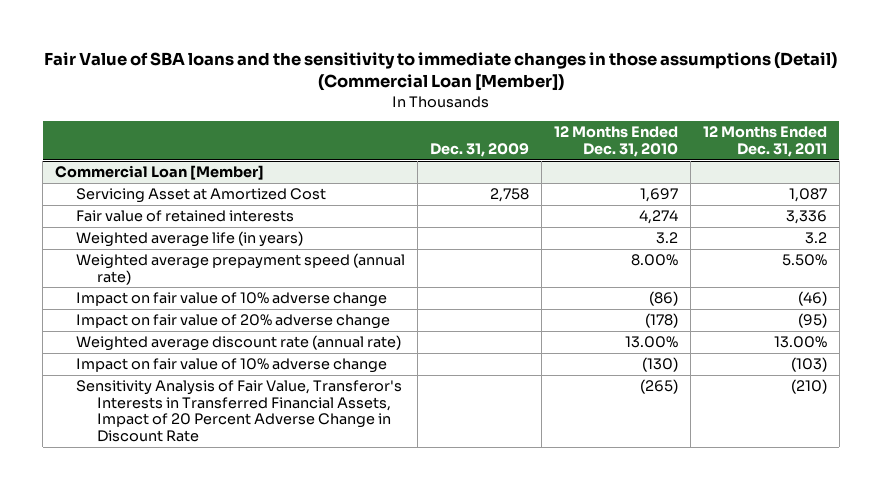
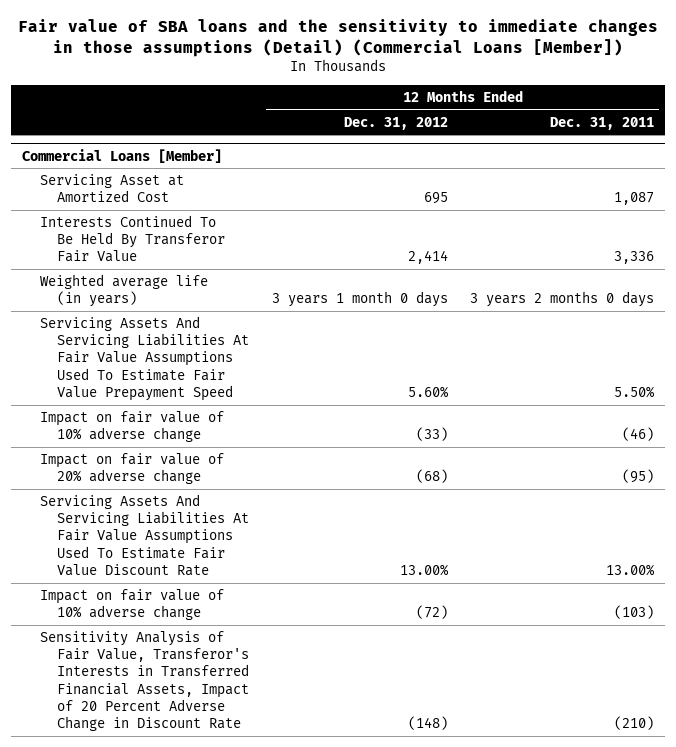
[43,51,837,92] Fair Value of SBA loans and the sensitivity to immediate changes in those assumptions (Detail) (Commercial Loan [Member]) -> [17,19,658,58] Fair value of SBA loans and the sensitivity to immediate changes in those assumptions (Detail) (Commercial Loans [Member])
[430,143,530,158] Dec. 31, 2009 -> none
[553,126,678,158] 12 Months Ended Dec. 31, 2010 -> none
none -> [343,116,448,130] Dec. 31, 2012
[54,165,264,181] Commercial Loan [Member] -> [22,148,223,163] Commercial Loans [Member]
[76,210,295,223] Fair value of retained interests -> [39,215,226,263] Interests Continued To Be Held By Transferor Fair Value
[804,232,827,245] 3.2 -> [469,291,654,308] 3 years 2 months 0 days
[76,253,406,285] Weighted average prepayment speed (annual rate) -> [39,316,250,401] Servicing Assets And Servicing Liabilities At Fair Value Assumptions Used To Estimate Fair Value Prepayment Speed
[76,335,402,352] Weighted average discount rate (annual rate) -> [39,494,250,576] Servicing Assets And Servicing Liabilities At Fair Value Assumptions Used To Estimate Fair Value Discount Rate

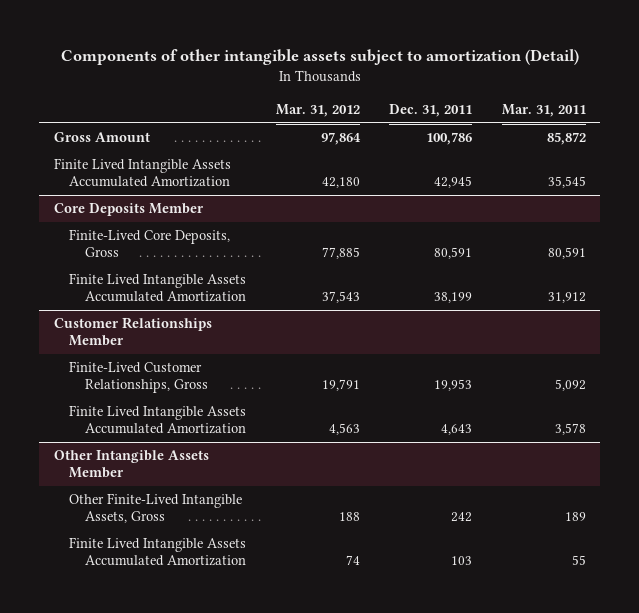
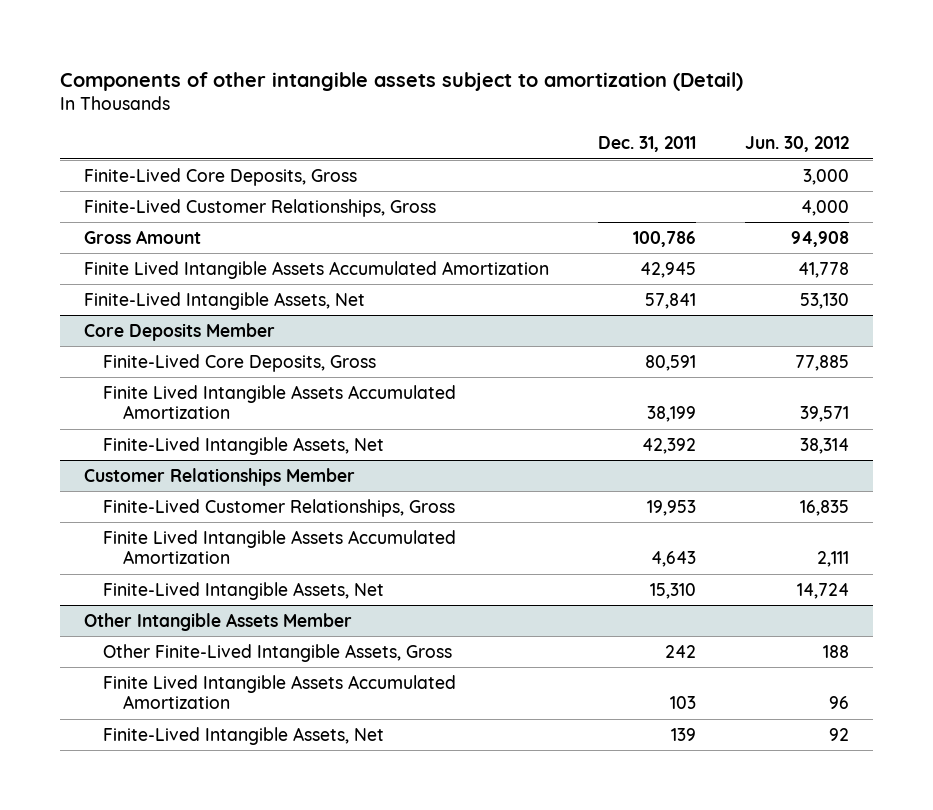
[275,103,360,117] Mar. 31, 2012 -> none
[501,103,586,117] Mar. 31, 2011 -> none
none -> [744,136,849,153] Jun. 30, 2012
none -> [84,167,358,186] Finite-Lived Core Deposits, Gross
none -> [84,198,437,217] Finite-Lived Customer Relationships, Gross
none -> [84,291,366,310] Finite-Lived Intangible Assets, Net
none -> [103,436,385,455] Finite-Lived Intangible Assets, Net
none -> [103,581,385,600] Finite-Lived Intangible Assets, Net
none -> [103,726,385,745] Finite-Lived Intangible Assets, Net

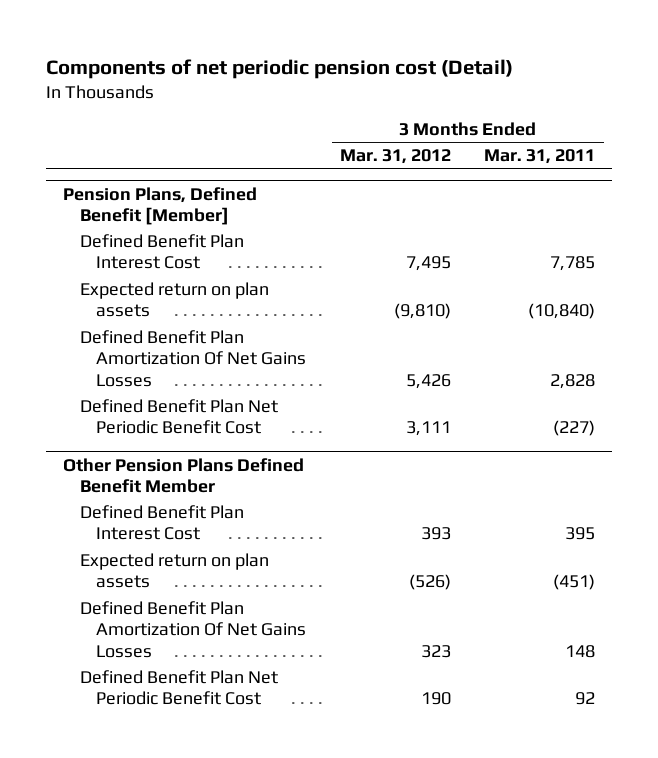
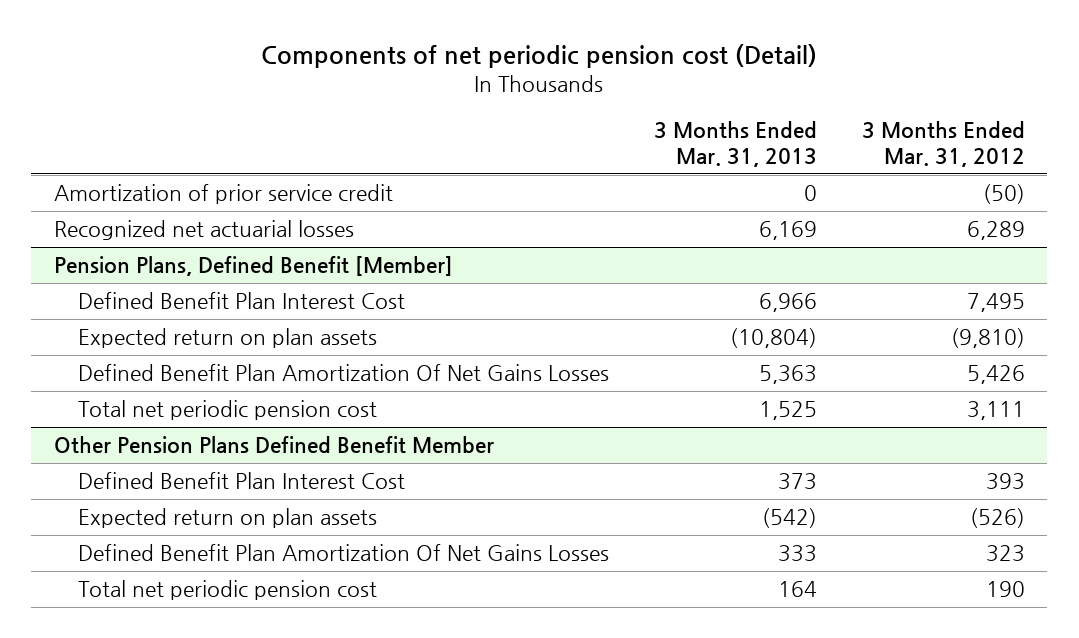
[484,149,596,165] Mar. 31, 2011 -> none
none -> [654,121,818,167] 3 Months Ended Mar. 31, 2013
none -> [53,184,393,205] Amortization of prior service credit
none -> [53,220,354,241] Recognized net actuarial losses
[79,398,278,435] Defined Benefit Plan Net Periodic Benefit Cost -> [78,400,378,421] Total net periodic pension cost
[79,669,278,706] Defined Benefit Plan Net Periodic Benefit Cost -> [78,580,378,601] Total net periodic pension cost

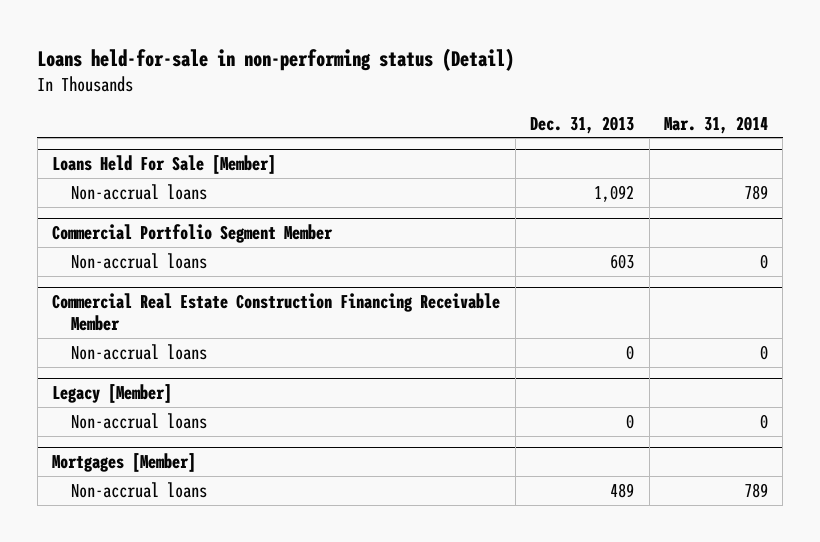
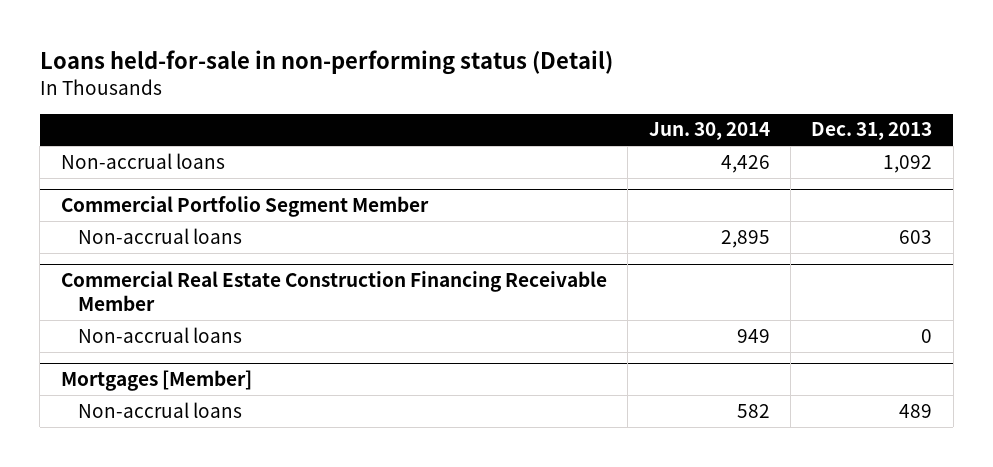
[664,115,769,134] Mar. 31, 2014 -> none
none -> [648,122,770,141] Jun. 30, 2014
[52,154,277,174] Loans Held For Sale [Member] -> none
[52,383,173,403] Legacy [Member] -> none
[71,412,208,429] Non-accrual loans -> none

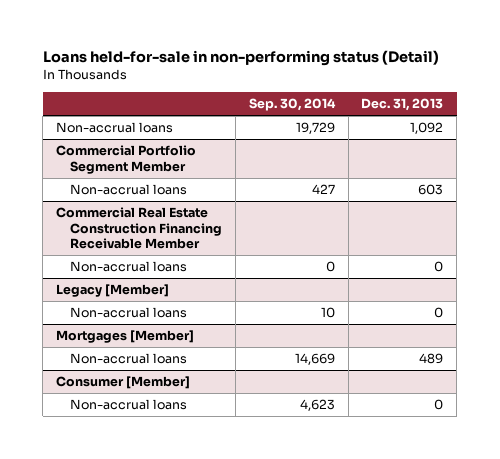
[648,122,770,141] Jun. 30, 2014 -> none
none -> [248,98,336,112] Sep. 30, 2014
none -> [56,284,170,298] Legacy [Member]
none -> [69,307,187,319] Non-accrual loans
none -> [56,376,191,390] Consumer [Member]
none -> [69,399,187,411] Non-accrual loans

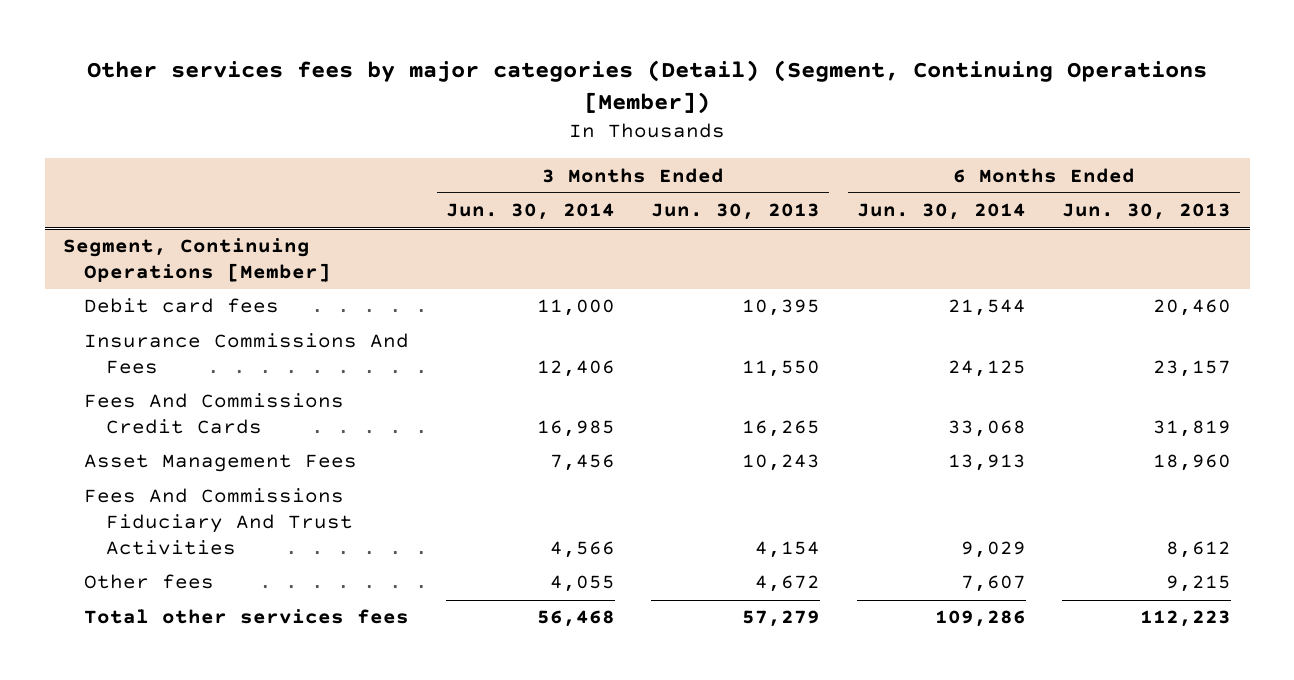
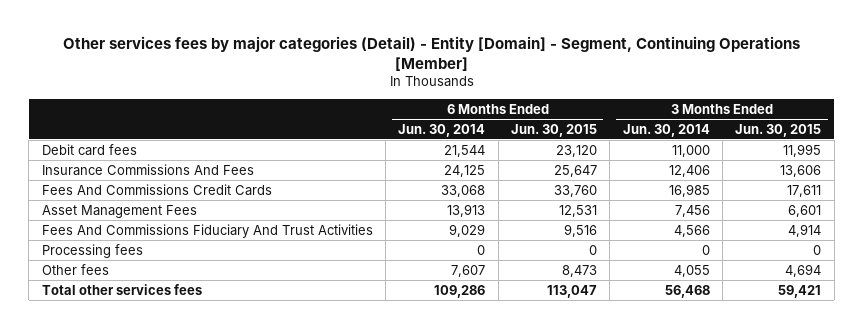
[87,60,1208,115] Other services fees by major categories (Detail) (Segment, Continuing Operations [Member]) -> [62,35,800,71] Other services fees by major categories (Detail) - Entity [Domain] - Segment, Continuing Operations [Member]
[651,203,821,221] Jun. 30, 2013 -> none
[1062,203,1232,221] Jun. 30, 2013 -> none
none -> [511,123,598,137] Jun. 30, 2015
none -> [735,123,822,137] Jun. 30, 2015
[63,238,332,283] Segment, Continuing Operations [Member] -> none
none -> [41,243,143,258] Processing fees

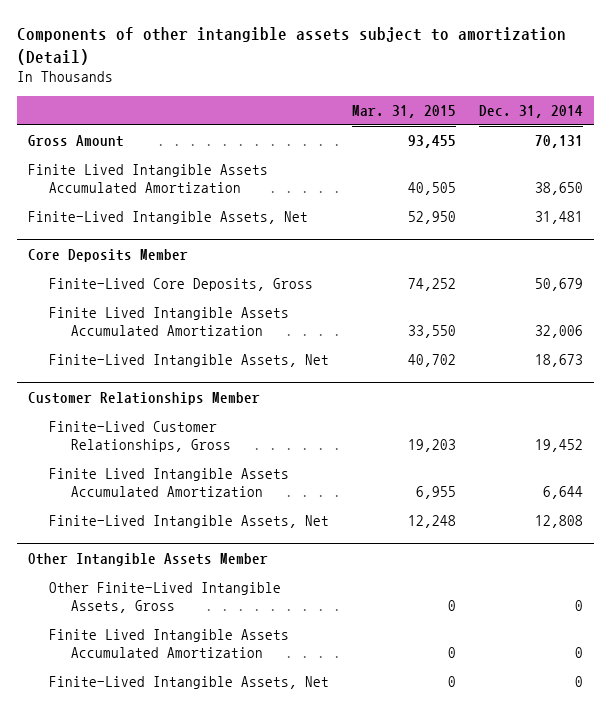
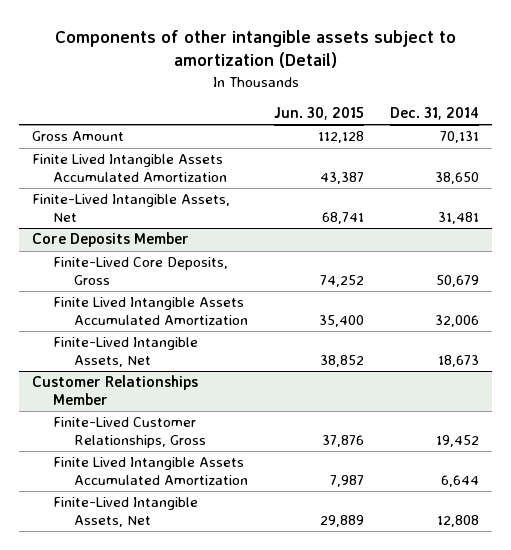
[351,104,456,118] Mar. 31, 2015 -> none
none -> [274,107,365,121] Jun. 30, 2015
[27,553,268,567] Other Intangible Assets Member -> none
[49,582,282,613] Other Finite-Lived Intangible Assets, Gross -> none
[49,629,290,658] Finite Lived Intangible Assets Accumulated Amortization -> none
[49,676,330,690] Finite-Lived Intangible Assets, Net -> none

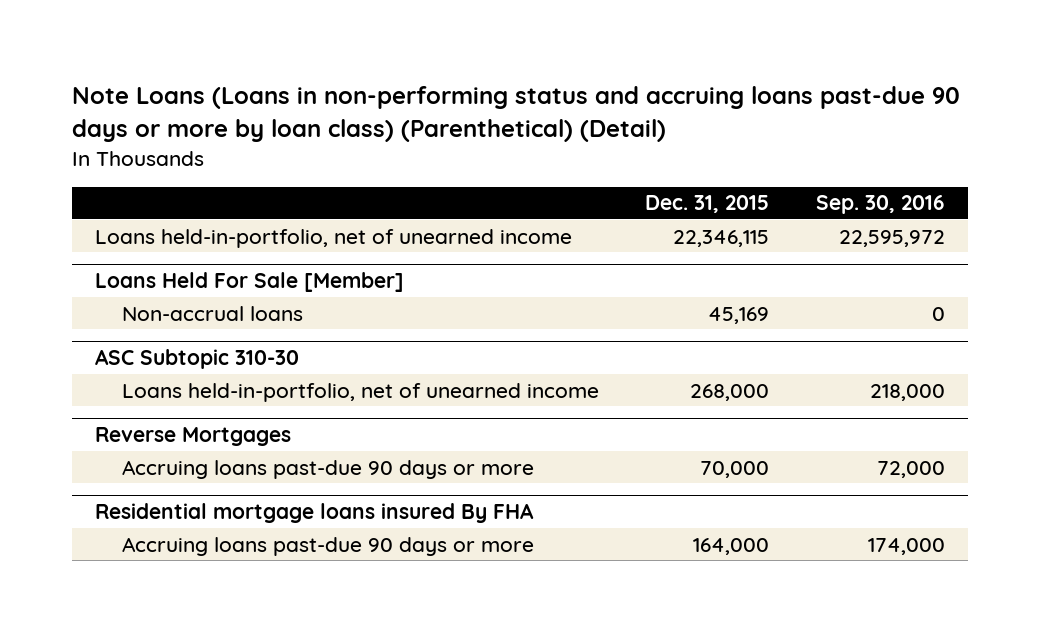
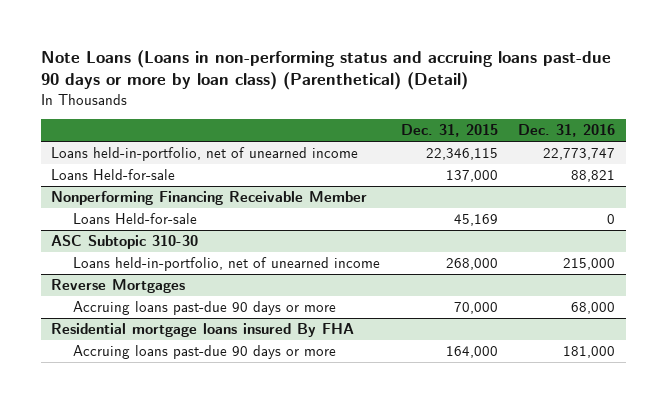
[815,195,945,215] Sep. 30, 2016 -> none
none -> [518,124,616,138] Dec. 31, 2016
[94,272,404,293] Loans Held For Sale [Member] -> none
none -> [50,169,175,181] Loans Held-for-sale
none -> [50,191,367,206] Nonperforming Financing Receivable Member
[121,305,303,321] Non-accrual loans -> [73,213,198,225] Loans Held-for-sale

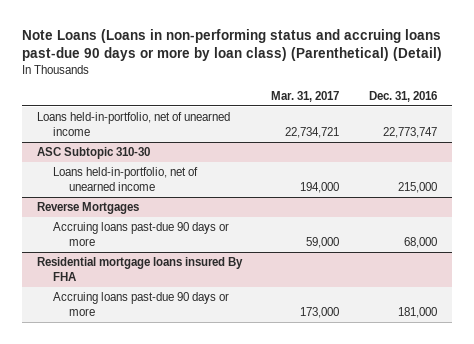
[400,124,498,138] Dec. 31, 2015 -> none
none -> [271,90,340,102] Mar. 31, 2017
[50,169,175,181] Loans Held-for-sale -> none
[50,191,367,206] Nonperforming Financing Receivable Member -> none
[73,213,198,225] Loans Held-for-sale -> none

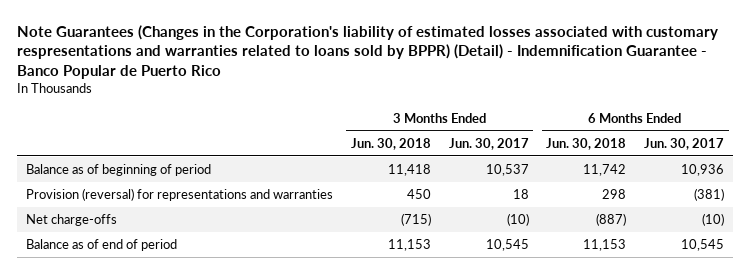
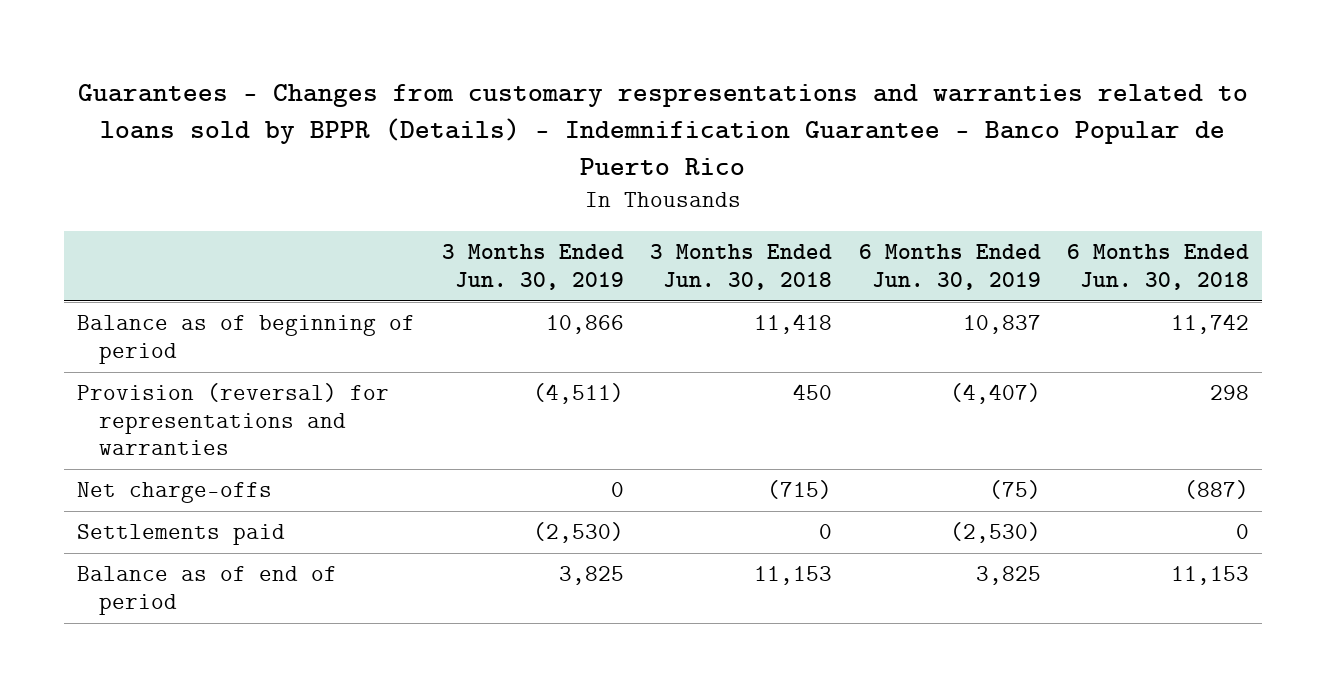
[16,24,718,80] Note Guarantees (Changes in the Corporation's liability of estimated losses associated with customary respresentations and warranties related to loans sold by BPPR) (Detail) - Indemnification Guarantee - Banco Popular de Puerto Rico -> [78,83,1249,175] Guarantees - Changes from customary respresentations and warranties related to loans sold by BPPR (Details) - Indemnification Guarantee - Banco Popular de Puerto Rico
[448,137,529,150] Jun. 30, 2017 -> none
[644,137,725,150] Jun. 30, 2017 -> none
none -> [441,244,624,290] 3 Months Ended Jun. 30, 2019
none -> [858,244,1041,290] 6 Months Ended Jun. 30, 2019
none -> [77,524,286,546] Settlements paid

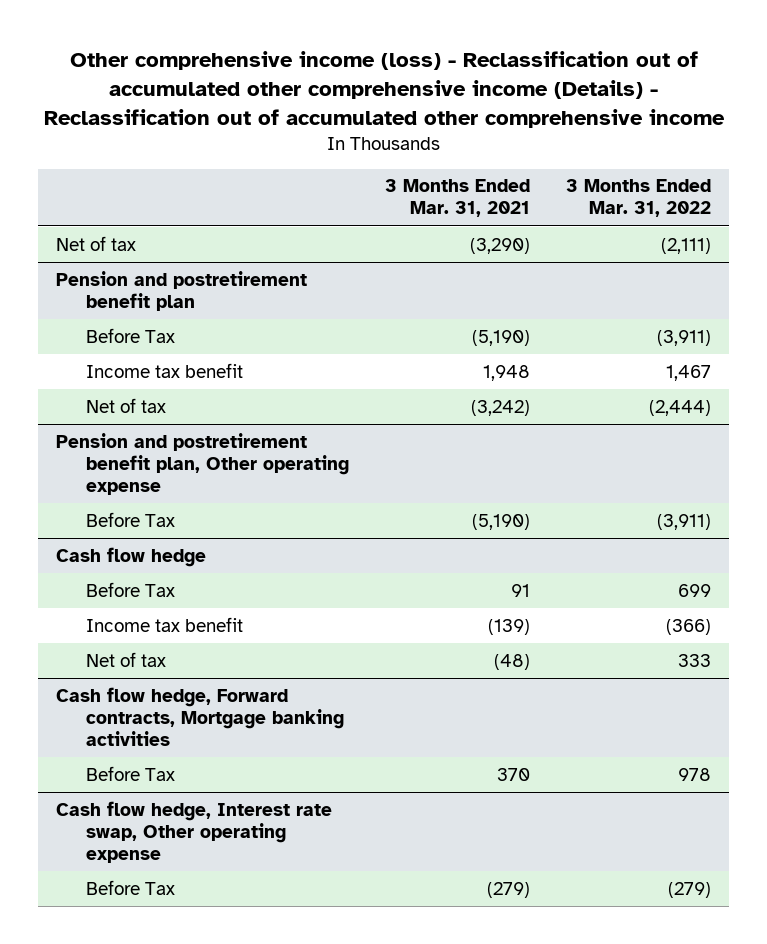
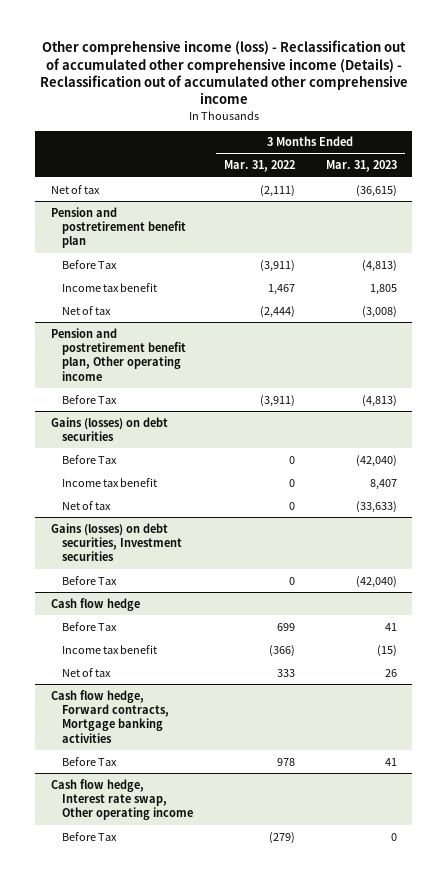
[384,179,530,218] 3 Months Ended Mar. 31, 2021 -> none
none -> [325,160,397,173] Mar. 31, 2023
[56,432,349,495] Pension and postretirement benefit plan, Other operating expense -> [50,327,186,381] Pension and postretirement benefit plan, Other operating income
none -> [50,416,168,441] Gains (losses) on debt securities
none -> [61,454,117,464] Before Tax
none -> [61,477,157,487] Income tax benefit
none -> [61,500,111,510] Net of tax
none -> [50,522,182,562] Gains (losses) on debt securities, Investment securities
none -> [61,575,117,585] Before Tax
[56,800,333,863] Cash flow hedge, Interest rate swap, Other operating expense -> [50,778,193,821] Cash flow hedge, Interest rate swap, Other operating income

